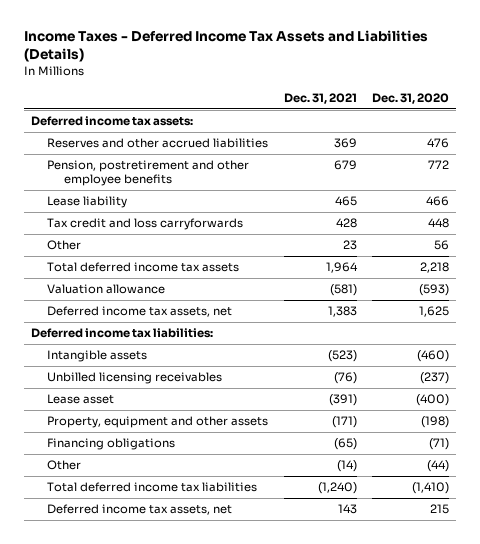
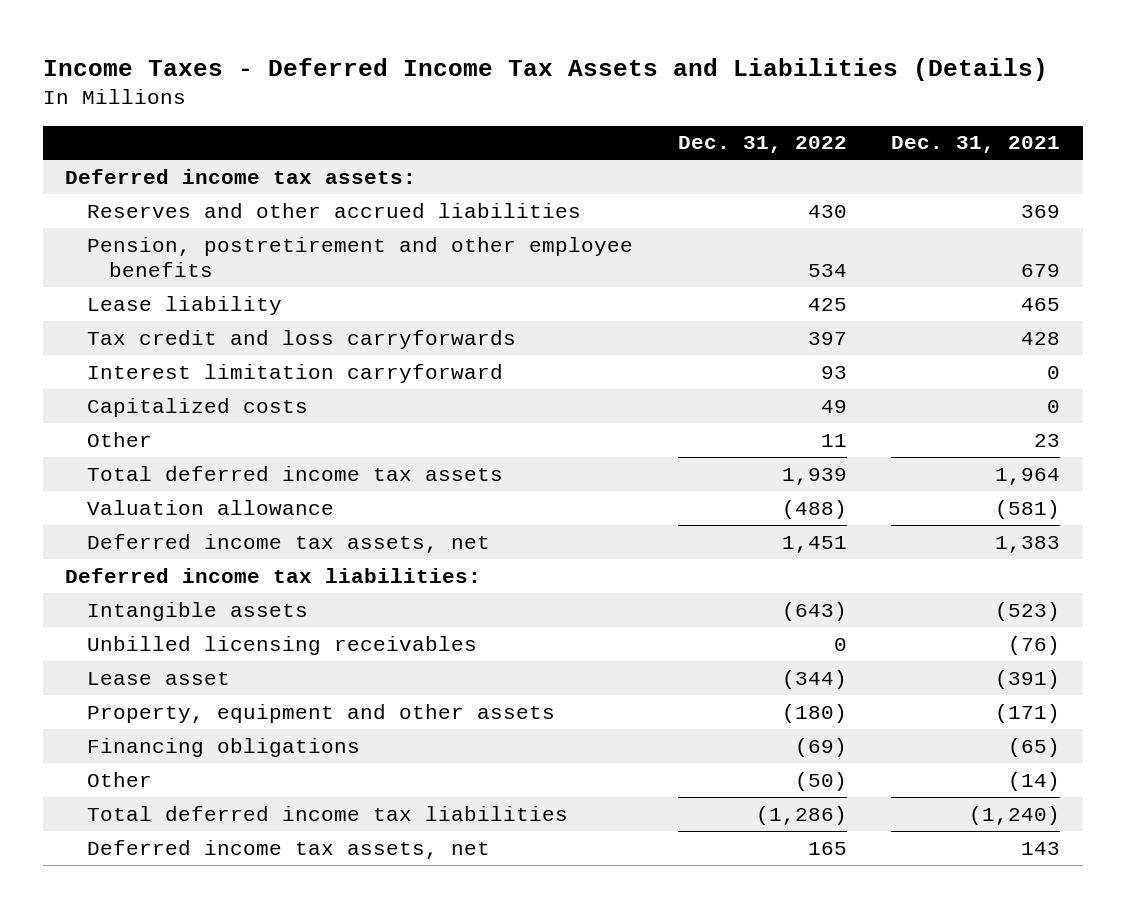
[371,92,449,104] Dec. 31, 2020 -> none
none -> [677,136,847,154] Dec. 31, 2022
none -> [86,363,503,383] Interest limitation carryforward
none -> [86,397,308,417] Capitalized costs

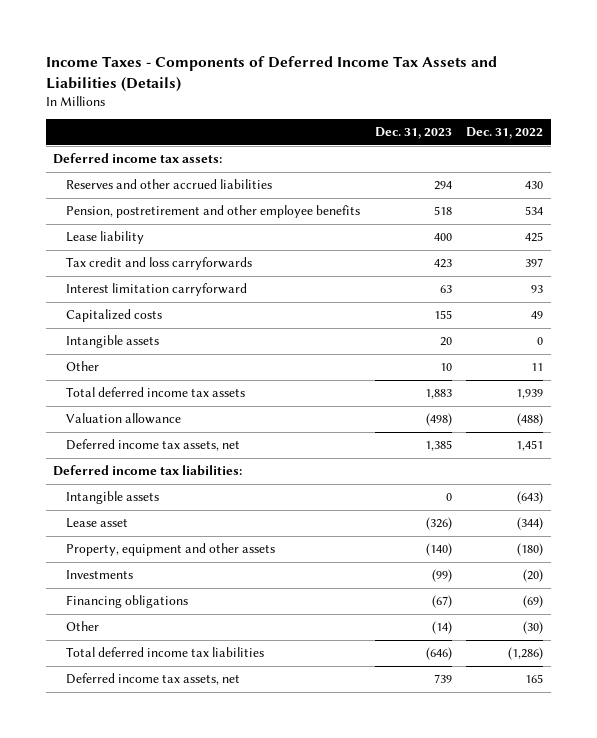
[42,57,1048,81] Income Taxes - Deferred Income Tax Assets and Liabilities (Details) -> [45,55,497,92] Income Taxes - Components of Deferred Income Tax Assets and Liabilities (Details)
[891,136,1061,154] Dec. 31, 2021 -> none
none -> [374,127,452,140] Dec. 31, 2023
none -> [66,335,160,349] Intangible assets
[86,635,477,655] Unbilled licensing receivables -> none
none -> [66,570,134,580] Investments
[794,771,847,791] (50) -> [523,621,544,635] (30)

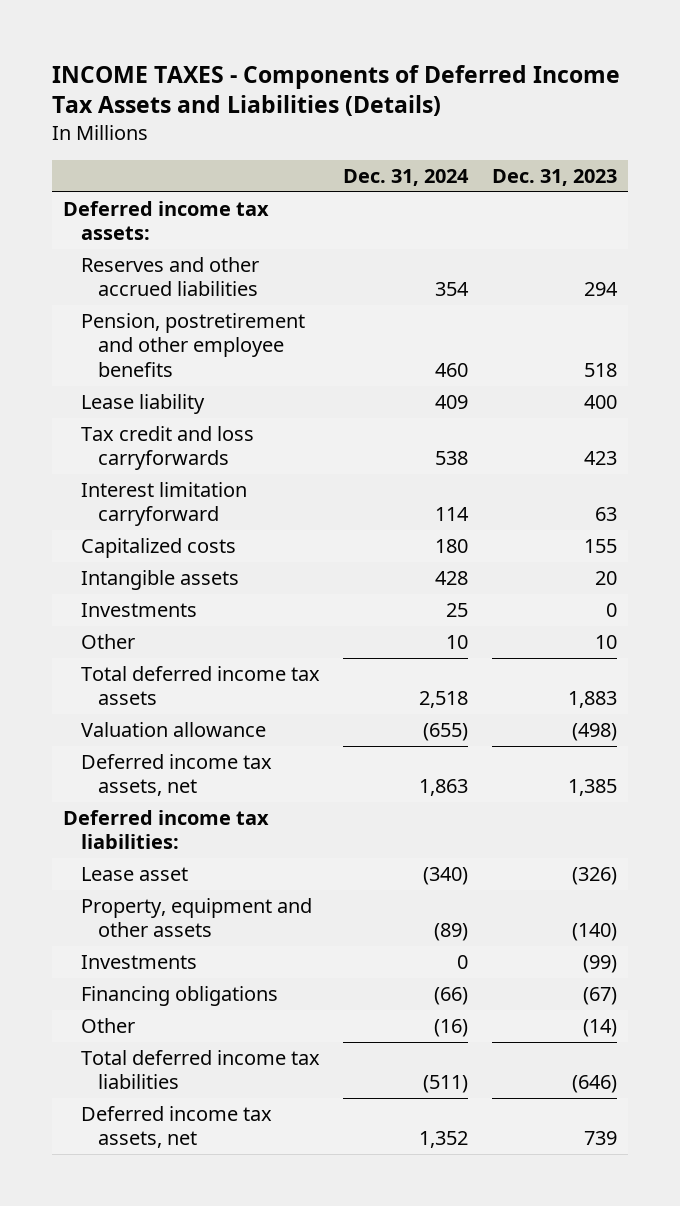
[45,55,497,92] Income Taxes - Components of Deferred Income Tax Assets and Liabilities (Details) -> [51,64,620,117] INCOME TAXES - Components of Deferred Income Tax Assets and Liabilities (Details)
[466,127,544,140] Dec. 31, 2022 -> none
none -> [343,169,470,187] Dec. 31, 2024
none -> [80,603,197,618] Investments
[66,491,160,505] Intangible assets -> none

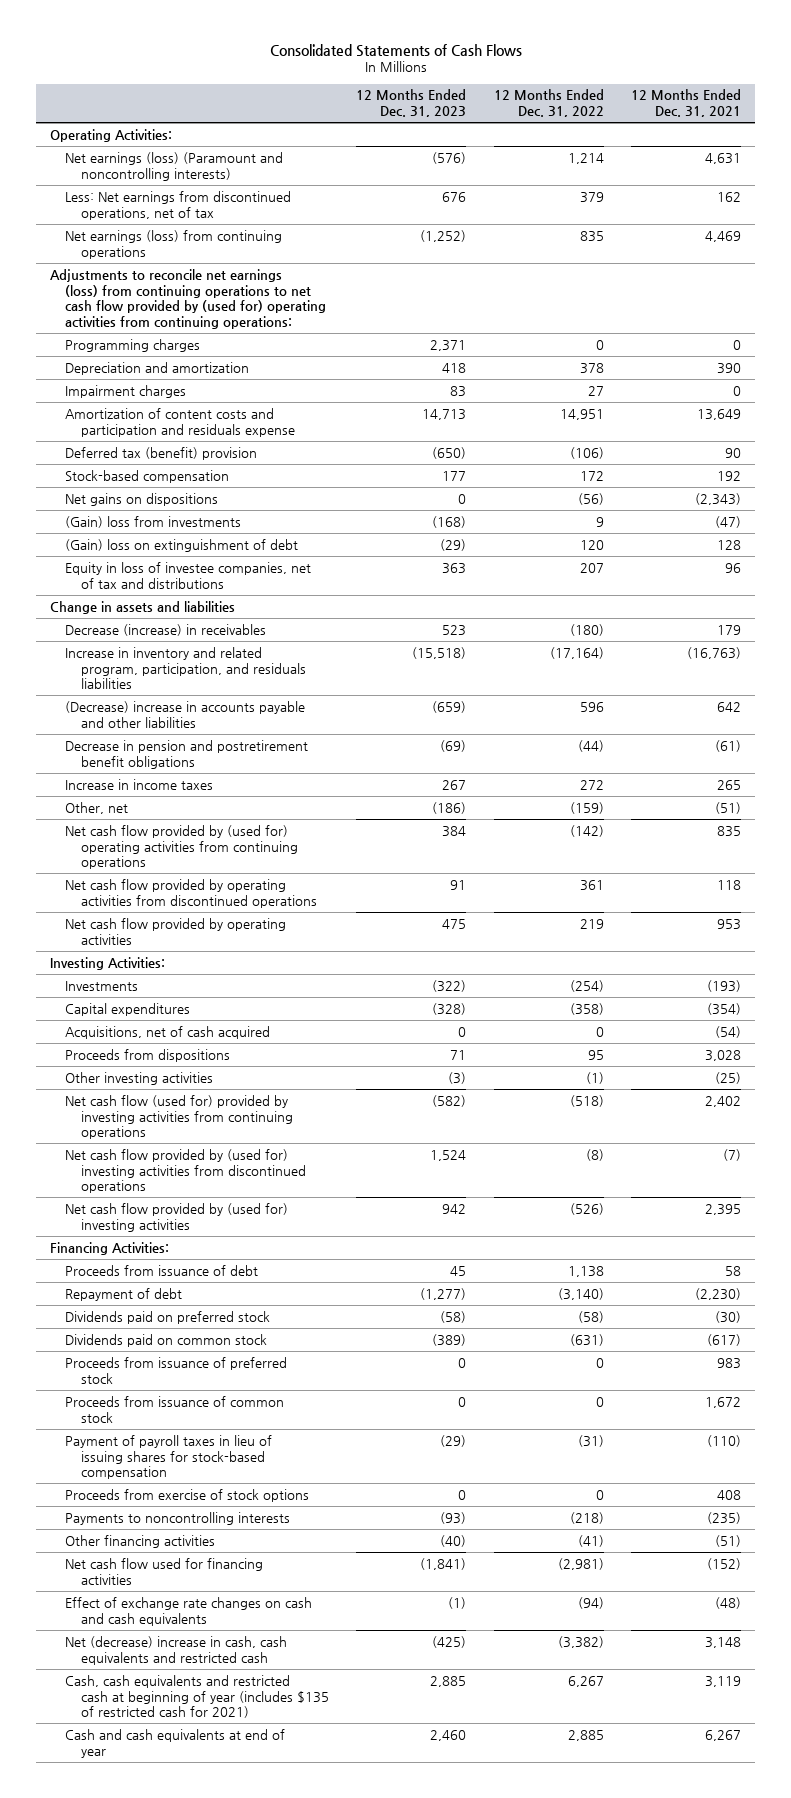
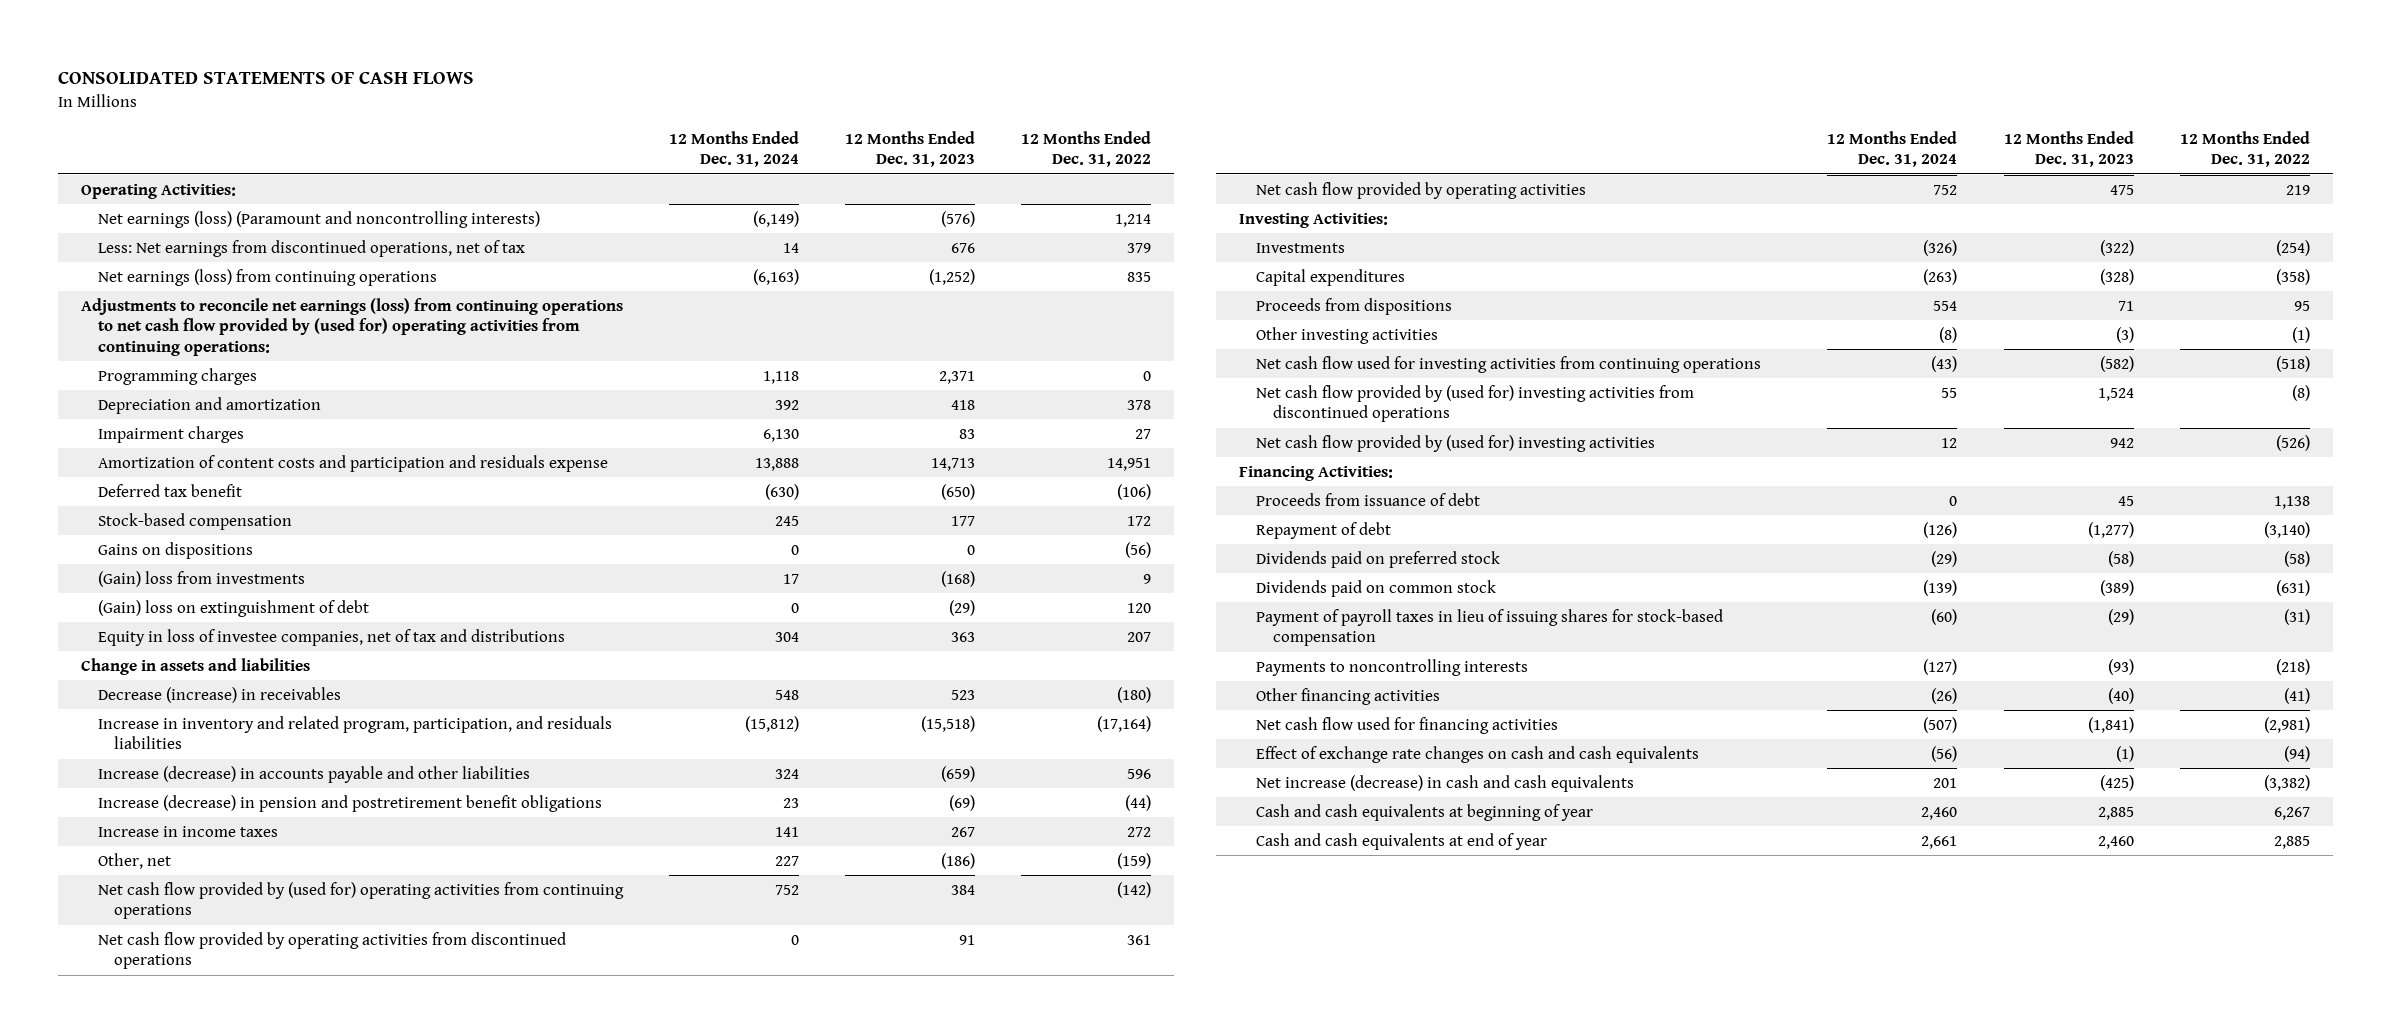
[269,43,522,57] Consolidated Statements of Cash Flows -> [57,71,474,85] CONSOLIDATED STATEMENTS OF CASH FLOWS
[631,89,742,118] 12 Months Ended Dec. 31, 2021 -> none
none -> [668,130,799,168] 12 Months Ended Dec. 31, 2024
[65,446,258,460] Deferred tax (benefit) provision -> [97,483,242,497] Deferred tax benefit
[65,492,219,506] Net gains on dispositions -> [97,541,253,559] Gains on dispositions
[65,700,306,728] (Decrease) increase in accounts payable and other liabilities -> [97,765,530,783] Increase (decrease) in accounts payable and other liabilities
[65,739,309,769] Decrease in pension and postretirement benefit obligations -> [97,794,602,812] Increase (decrease) in pension and postretirement benefit obligations
[65,1025,271,1039] Acquisitions, net of cash acquired -> none
[65,1094,293,1140] Net cash flow (used for) provided by investing activities from continuing operations -> [1255,355,1761,373] Net cash flow used for investing activities from continuing operations
[65,1356,288,1384] Proceeds from issuance of preferred stock -> none
[65,1395,285,1423] Proceeds from issuance of common stock -> none
[65,1488,310,1502] Proceeds from exercise of stock options -> none
[65,1635,288,1665] Net (decrease) increase in cash, cash equivalents and restricted cash -> [1255,774,1634,792] Net increase (decrease) in cash and cash equivalents
[65,1674,329,1719] Cash, cash equivalents and restricted cash at beginning of year (includes $135 of restricted cash for 2021) -> [1255,803,1593,821] Cash and cash equivalents at beginning of year

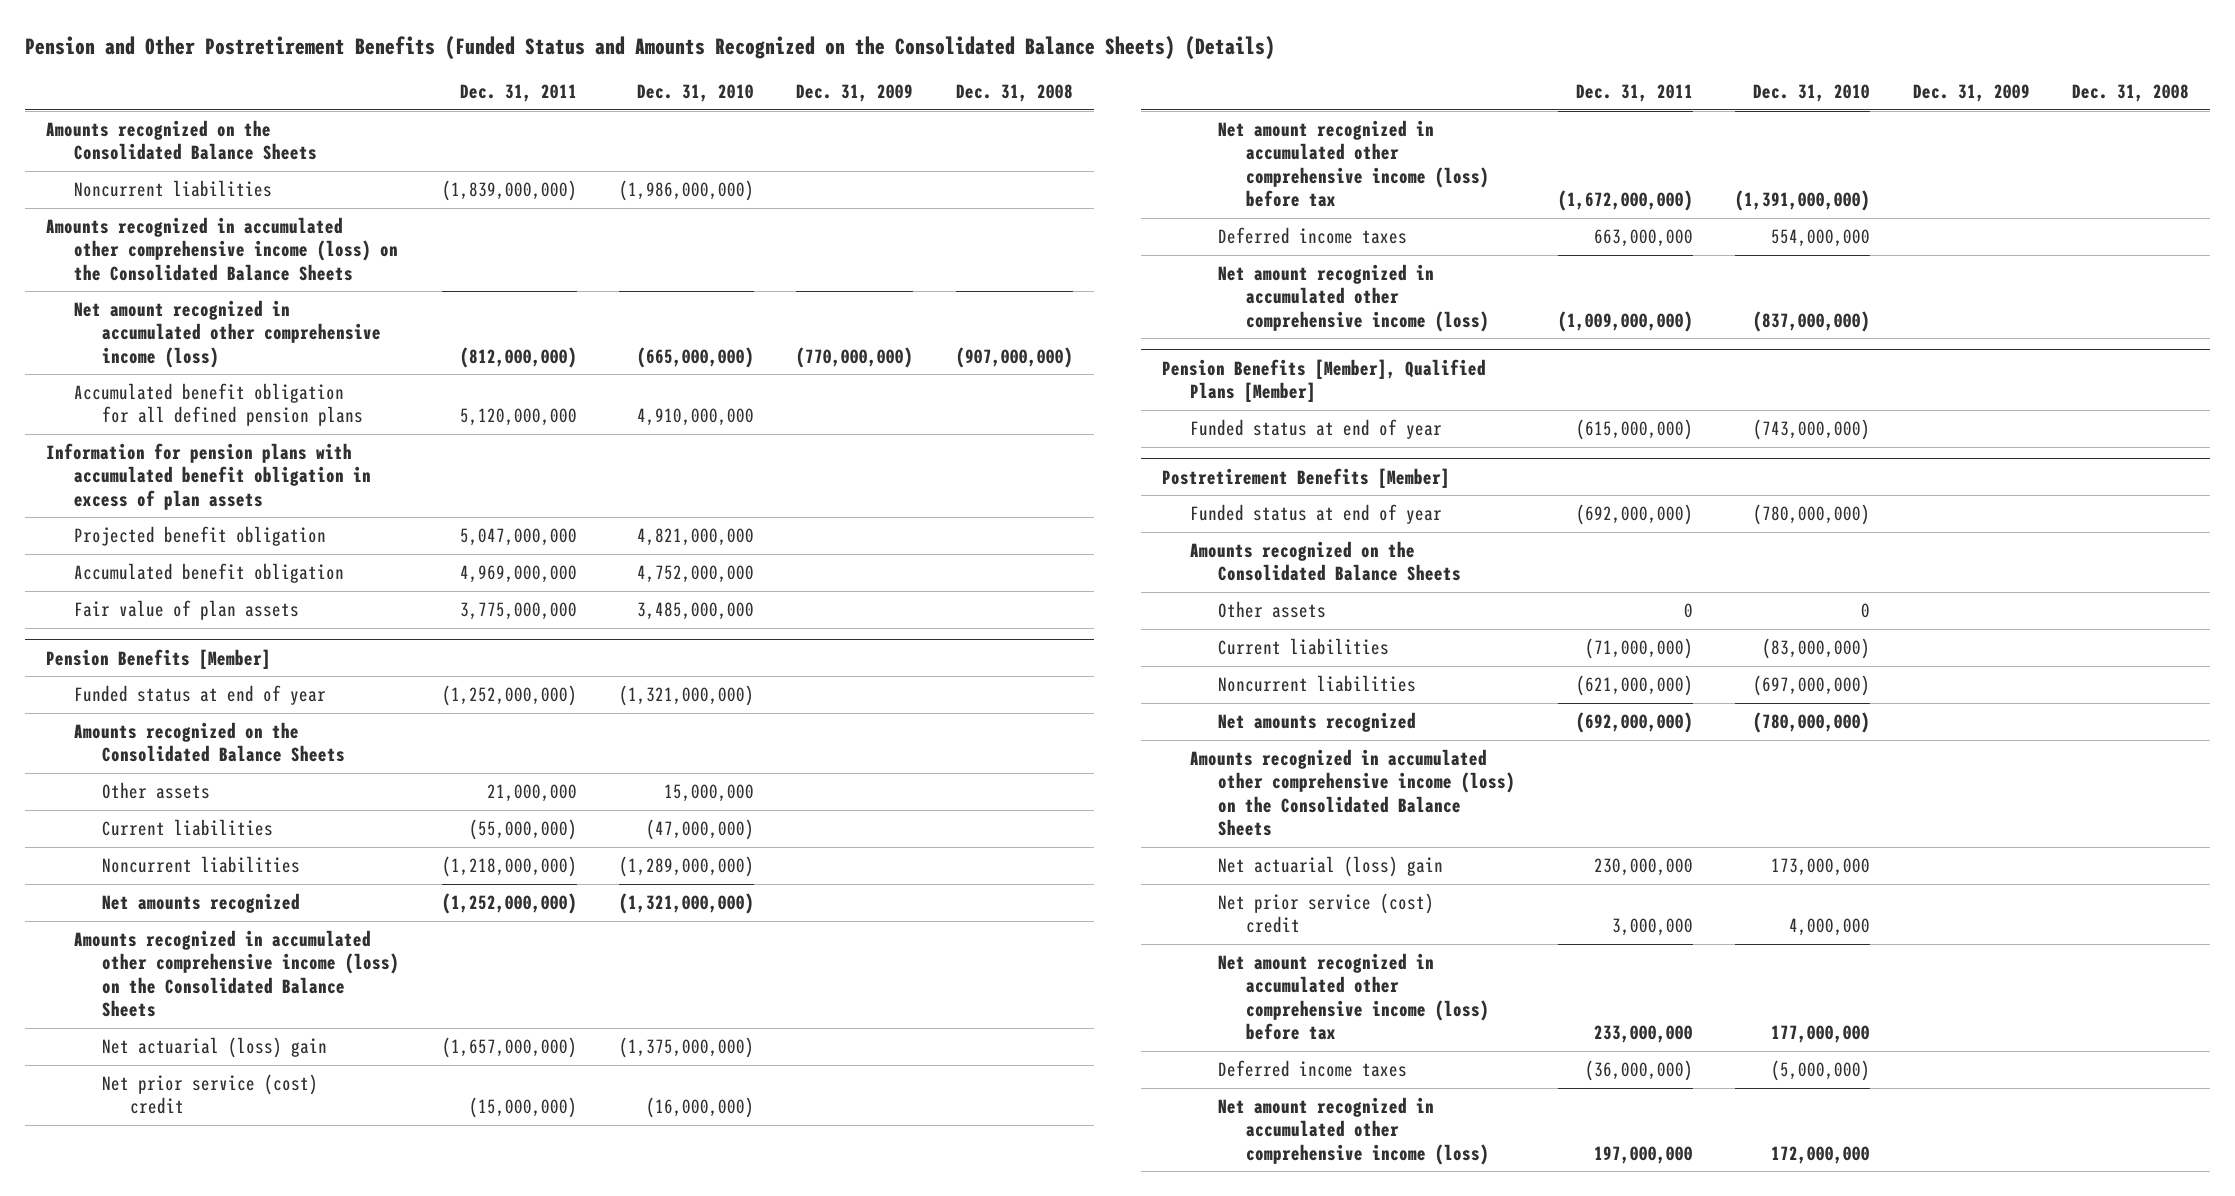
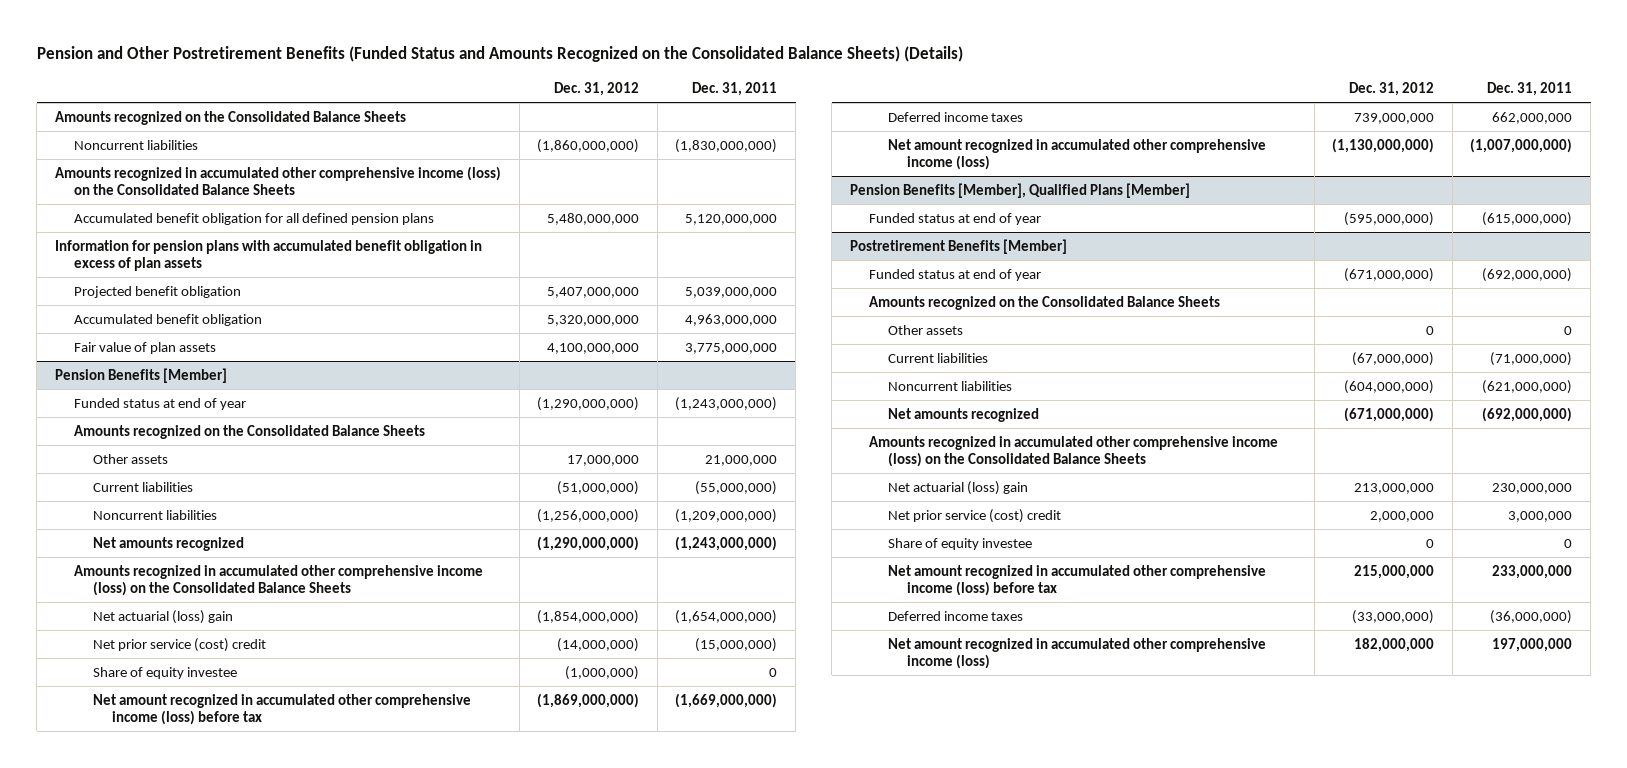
[637,84,755,103] Dec. 31, 2010 -> none
[796,84,914,103] Dec. 31, 2009 -> none
[955,84,1073,103] Dec. 31, 2008 -> none
none -> [554,81,640,96] Dec. 31, 2012
[441,179,577,201] (1,839,000,000) -> [675,138,778,153] (1,830,000,000)
[74,299,382,368] Net amount recognized in accumulated other comprehensive income (loss) -> none
[459,527,577,546] 5,047,000,000 -> [685,286,778,298] 5,039,000,000
[459,564,577,583] 4,969,000,000 -> [685,313,778,326] 4,963,000,000
[441,684,577,706] (1,252,000,000) -> [675,396,778,411] (1,243,000,000)
[441,855,577,877] (1,218,000,000) -> [675,508,778,523] (1,209,000,000)
[441,892,577,914] (1,252,000,000) -> [675,535,778,551] (1,243,000,000)
[441,1036,577,1058] (1,657,000,000) -> [675,609,778,624] (1,654,000,000)
none -> [92,666,237,679] Share of equity investee
[1557,190,1693,212] (1,672,000,000) -> [675,692,778,708] (1,669,000,000)
[1593,228,1693,247] 663,000,000 -> [1492,111,1573,124] 662,000,000
[1557,310,1693,332] (1,009,000,000) -> [1470,137,1573,153] (1,007,000,000)
none -> [887,537,1032,550] Share of equity investee

